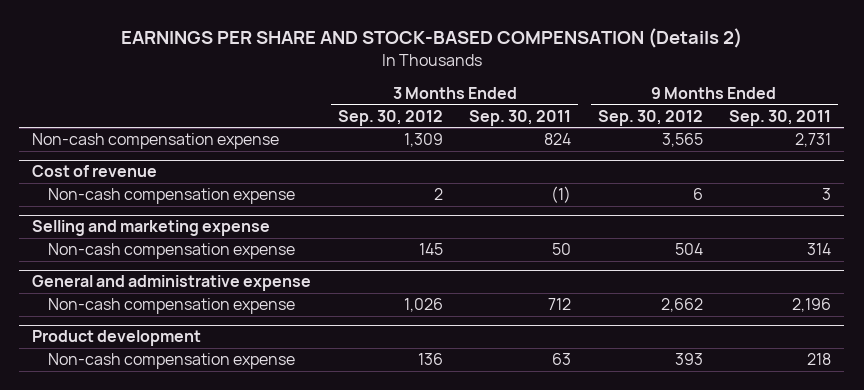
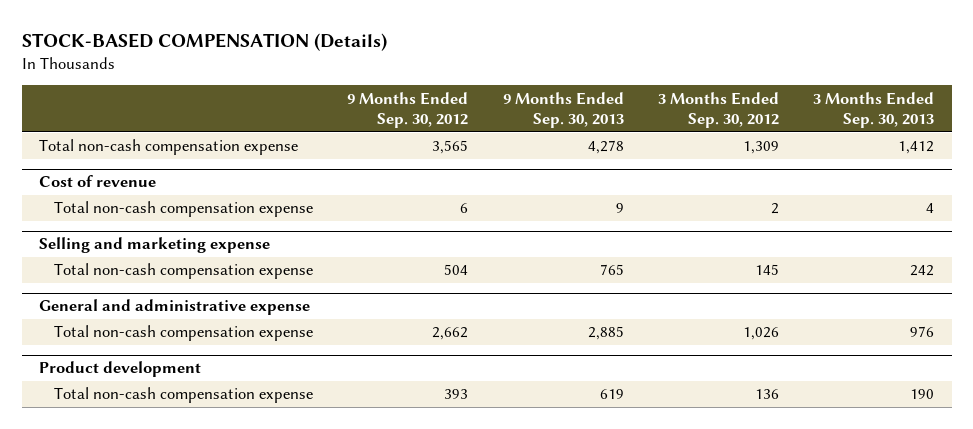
[120,28,742,49] EARNINGS PER SHARE AND STOCK-BASED COMPENSATION (Details 2) -> [21,33,387,52] STOCK-BASED COMPENSATION (Details)
[469,109,572,126] Sep. 30, 2011 -> none
[729,109,832,126] Sep. 30, 2011 -> none
none -> [502,91,624,128] 9 Months Ended Sep. 30, 2013
none -> [813,91,935,128] 3 Months Ended Sep. 30, 2013
[32,133,280,150] Non-cash compensation expense -> [38,139,298,156] Total non-cash compensation expense
[47,188,295,205] Non-cash compensation expense -> [53,201,313,218] Total non-cash compensation expense
[47,243,295,260] Non-cash compensation expense -> [53,263,313,280] Total non-cash compensation expense
[47,298,295,315] Non-cash compensation expense -> [53,325,313,342] Total non-cash compensation expense
[47,353,295,370] Non-cash compensation expense -> [53,387,313,404] Total non-cash compensation expense

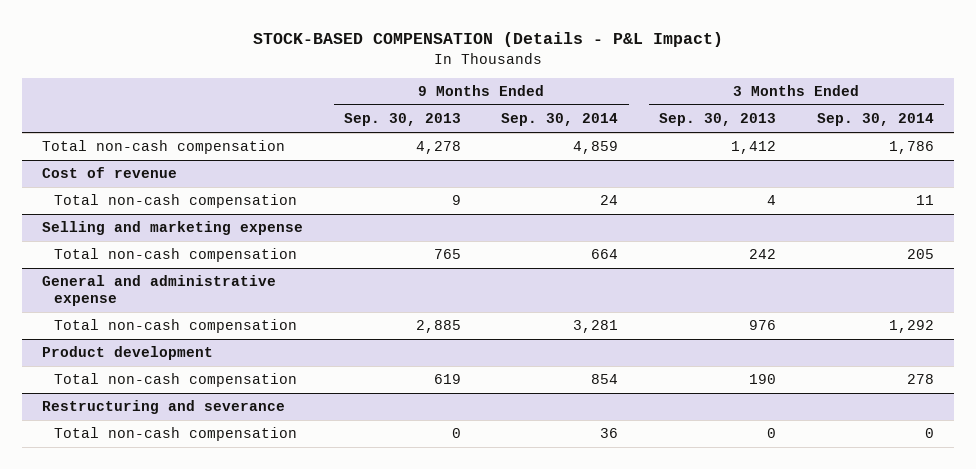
[21,33,387,52] STOCK-BASED COMPENSATION (Details) -> [252,32,723,48] STOCK-BASED COMPENSATION (Details - P&L Impact)
[347,91,469,128] 9 Months Ended Sep. 30, 2012 -> none
[657,91,779,128] 3 Months Ended Sep. 30, 2012 -> none
none -> [501,113,619,127] Sep. 30, 2014
none -> [816,113,934,127] Sep. 30, 2014
[38,139,298,156] Total non-cash compensation expense -> [42,140,286,155] Total non-cash compensation
[53,201,313,218] Total non-cash compensation expense -> [53,194,297,209] Total non-cash compensation
[53,263,313,280] Total non-cash compensation expense -> [53,248,297,263] Total non-cash compensation
[53,325,313,342] Total non-cash compensation expense -> [53,319,297,334] Total non-cash compensation
[53,387,313,404] Total non-cash compensation expense -> [53,373,297,388] Total non-cash compensation
none -> [42,400,286,415] Restructuring and severance
none -> [53,427,297,442] Total non-cash compensation

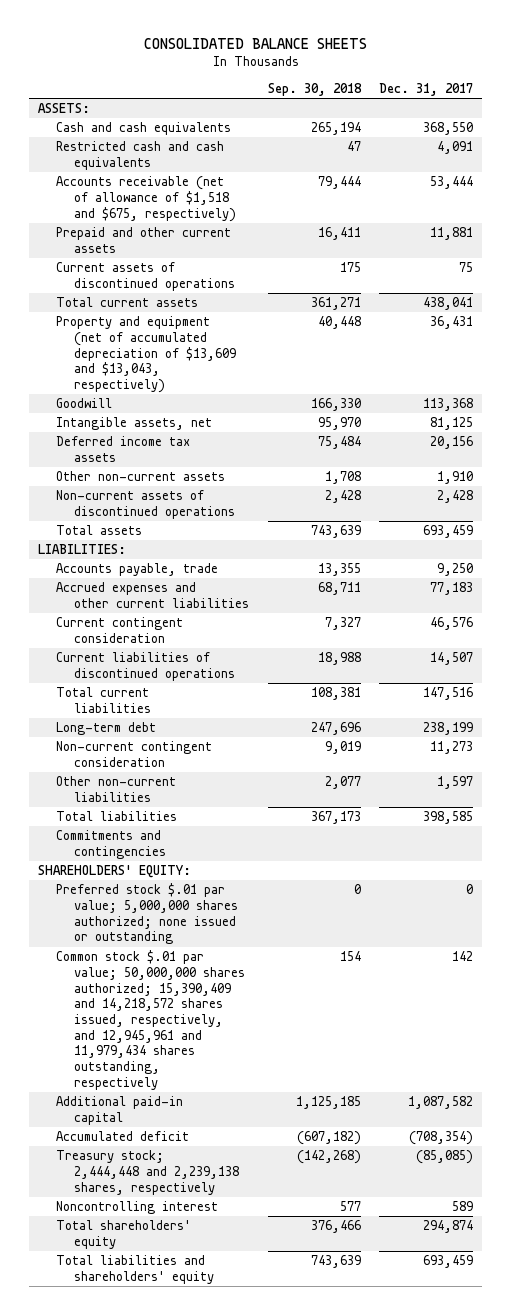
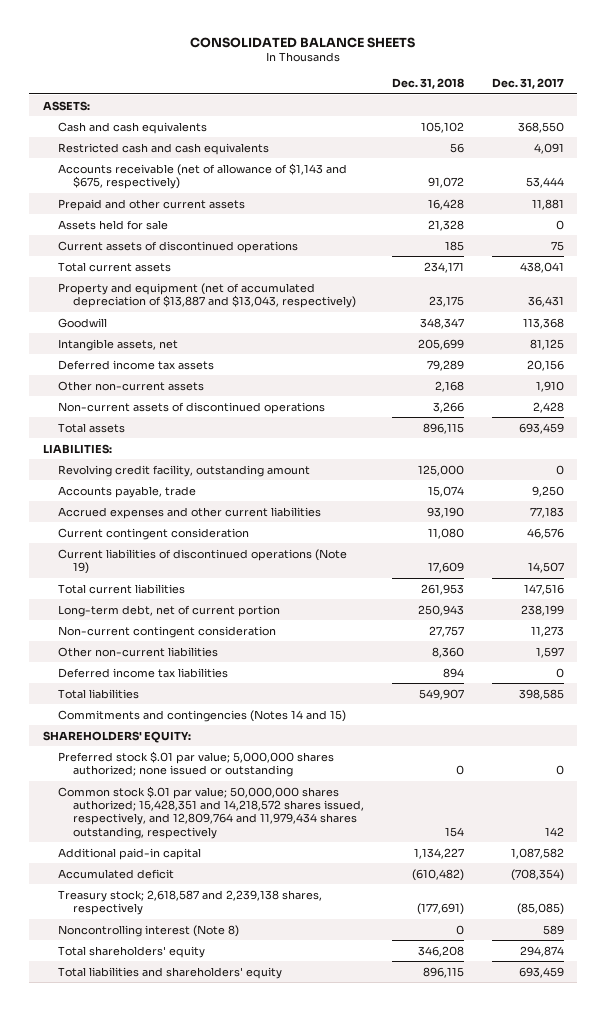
[267,83,362,97] Sep. 30, 2018 -> none
none -> [392,78,465,90] Dec. 31, 2018
[56,176,237,222] Accounts receivable (net of allowance of $1,518 and $675, respectively) -> [58,162,348,190] Accounts receivable (net of allowance of $1,143 and $675, respectively)
none -> [58,219,169,230] Assets held for sale
[56,316,237,393] Property and equipment (net of accumulated depreciation of $13,609 and $13,043, respectively) -> [58,282,357,309] Property and equipment (net of accumulated depreciation of $13,887 and $13,043, respectively)
none -> [58,464,311,477] Revolving credit facility, outstanding amount
[56,652,236,681] Current liabilities of discontinued operations -> [58,548,348,575] Current liabilities of discontinued operations (Note 19)
[56,722,157,736] Long-term debt -> [58,604,281,617] Long-term debt, net of current portion
none -> [58,667,229,678] Deferred income tax liabilities
[56,830,167,859] Commitments and contingencies -> [58,709,347,722] Commitments and contingencies (Notes 14 and 15)
[56,950,246,1090] Common stock $.01 par value; 50,000,000 shares authorized; 15,390,409 and 14,218,572 shares issued, respectively, and 12,945,961 and 11,979,434 shares outstanding, respectively -> [58,785,365,839] Common stock $.01 par value; 50,000,000 shares authorized; 15,428,351 and 14,218,572 shares issued, respectively, and 12,809,764 and 11,979,434 shares outstanding, respectively
[56,1150,240,1195] Treasury stock; 2,444,448 and 2,239,138 shares, respectively -> [58,889,323,916] Treasury stock; 2,618,587 and 2,239,138 shares, respectively
[56,1201,219,1215] Noncontrolling interest -> [58,924,240,937] Noncontrolling interest (Note 8)

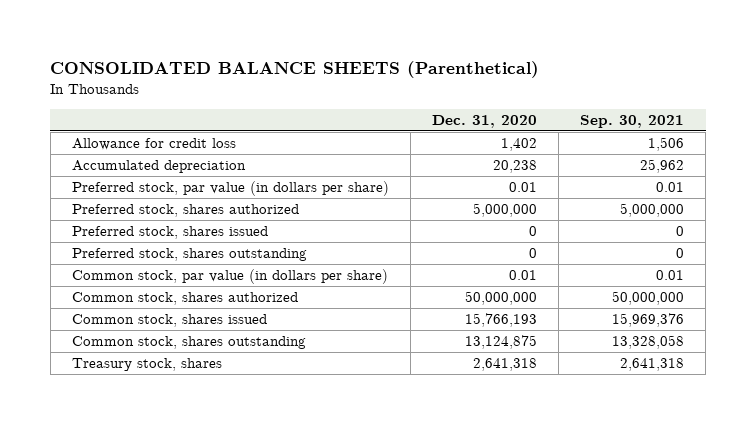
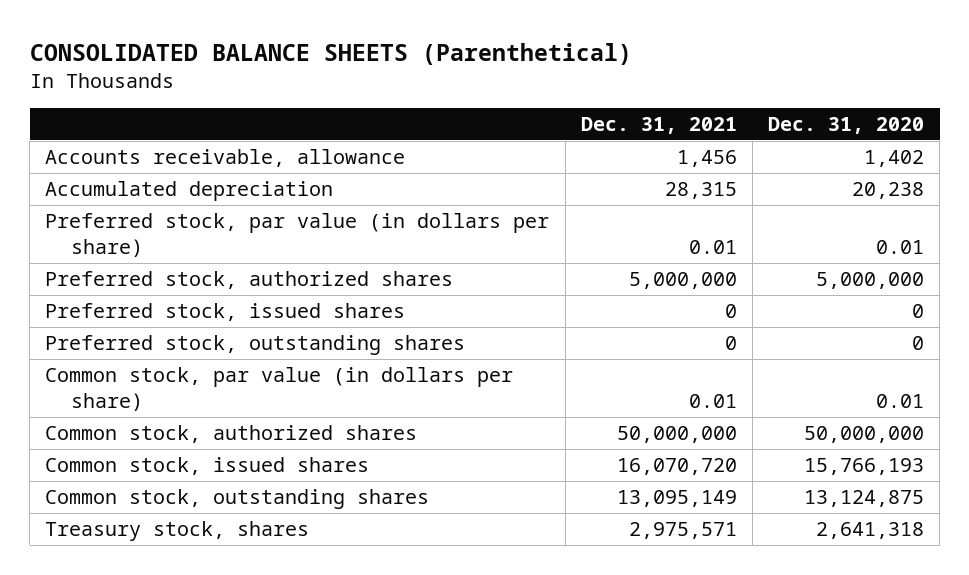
[580,115,685,129] Sep. 30, 2021 -> none
none -> [580,117,737,135] Dec. 31, 2021
[71,138,236,151] Allowance for credit loss -> [45,149,406,168] Accounts receivable, allowance
[71,204,299,218] Preferred stock, shares authorized -> [45,271,454,290] Preferred stock, authorized shares
[71,226,268,240] Preferred stock, shares issued -> [45,303,406,322] Preferred stock, issued shares
[71,248,307,262] Preferred stock, shares outstanding -> [45,335,466,356] Preferred stock, outstanding shares
[71,292,298,306] Common stock, shares authorized -> [45,425,418,444] Common stock, authorized shares
[71,314,267,328] Common stock, shares issued -> [45,457,370,476] Common stock, issued shares
[71,336,306,350] Common stock, shares outstanding -> [45,489,430,510] Common stock, outstanding shares

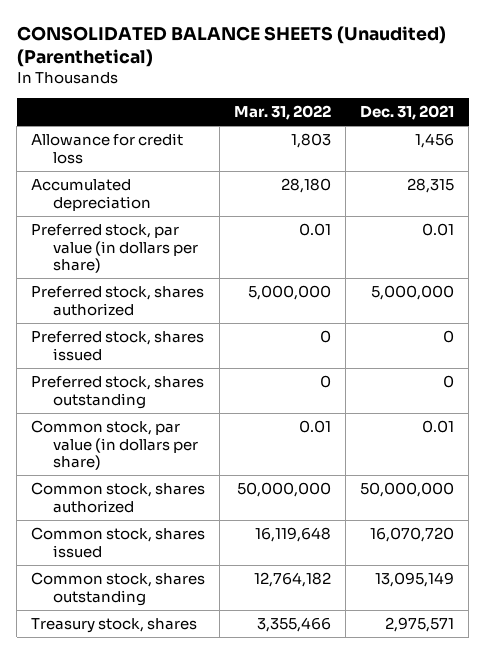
[29,42,632,65] CONSOLIDATED BALANCE SHEETS (Parenthetical) -> [16,25,446,68] CONSOLIDATED BALANCE SHEETS (Unaudited) (Parenthetical)
[768,117,925,135] Dec. 31, 2020 -> none
none -> [234,105,332,121] Mar. 31, 2022
[45,149,406,168] Accounts receivable, allowance -> [31,132,184,164] Allowance for credit loss
[45,271,454,290] Preferred stock, authorized shares -> [31,285,205,316] Preferred stock, shares authorized
[45,303,406,322] Preferred stock, issued shares -> [31,330,205,361] Preferred stock, shares issued
[45,335,466,356] Preferred stock, outstanding shares -> [31,375,205,409] Preferred stock, shares outstanding
[45,425,418,444] Common stock, authorized shares -> [31,481,206,513] Common stock, shares authorized
[45,457,370,476] Common stock, issued shares -> [31,526,206,558] Common stock, shares issued
[45,489,430,510] Common stock, outstanding shares -> [31,571,206,606] Common stock, shares outstanding

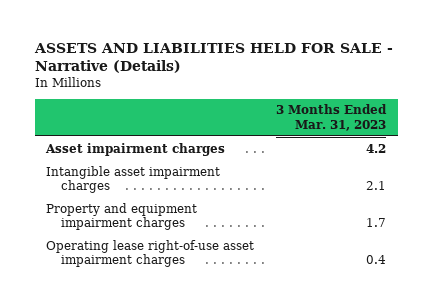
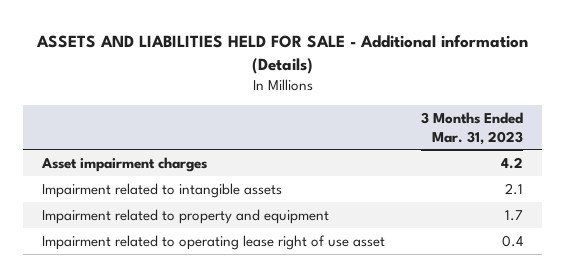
[33,42,393,74] ASSETS AND LIABILITIES HELD FOR SALE - Narrative (Details) -> [35,34,528,74] ASSETS AND LIABILITIES HELD FOR SALE - Additional information (Details)
[46,165,221,193] Intangible asset impairment charges -> [41,182,282,198] Impairment related to intangible assets
[46,202,198,230] Property and equipment impairment charges -> [41,208,329,224] Impairment related to property and equipment
[46,239,255,267] Operating lease right-of-use asset impairment charges -> [41,234,385,250] Impairment related to operating lease right of use asset

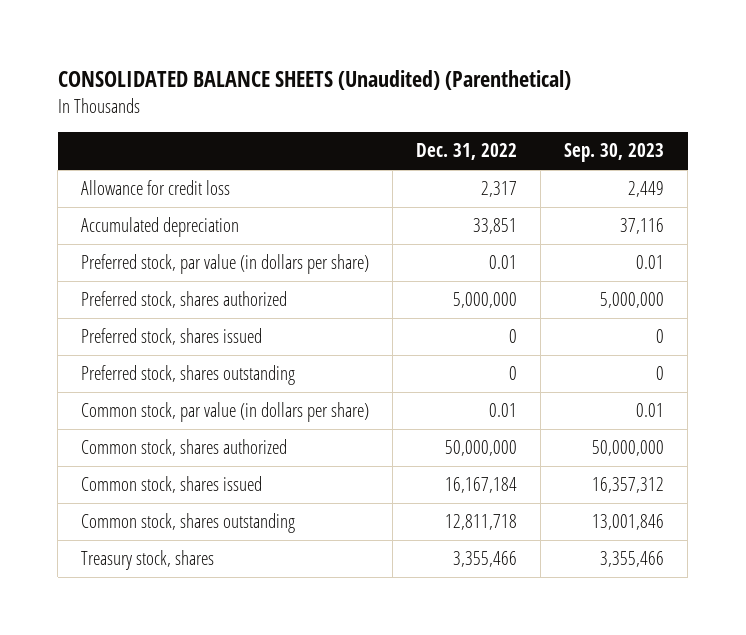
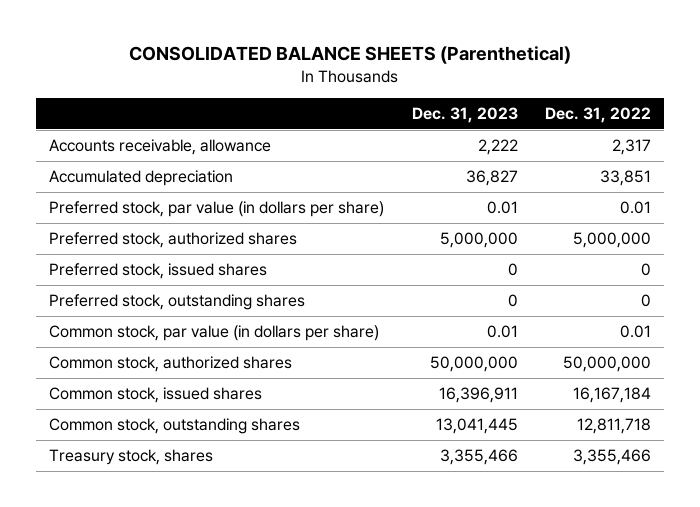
[57,70,571,91] CONSOLIDATED BALANCE SHEETS (Unaudited) (Parenthetical) -> [129,46,572,65] CONSOLIDATED BALANCE SHEETS (Parenthetical)
[564,143,665,163] Sep. 30, 2023 -> none
none -> [411,106,518,123] Dec. 31, 2023
[81,180,231,196] Allowance for credit loss -> [49,139,272,156] Accounts receivable, allowance
[81,291,288,309] Preferred stock, shares authorized -> [49,232,298,249] Preferred stock, authorized shares
[81,328,263,346] Preferred stock, shares issued -> [49,263,268,280] Preferred stock, issued shares
[81,365,296,386] Preferred stock, shares outstanding -> [49,294,306,311] Preferred stock, outstanding shares
[81,439,288,457] Common stock, shares authorized -> [49,356,293,373] Common stock, authorized shares
[81,476,263,494] Common stock, shares issued -> [49,387,263,404] Common stock, issued shares
[81,513,296,534] Common stock, shares outstanding -> [49,418,301,435] Common stock, outstanding shares

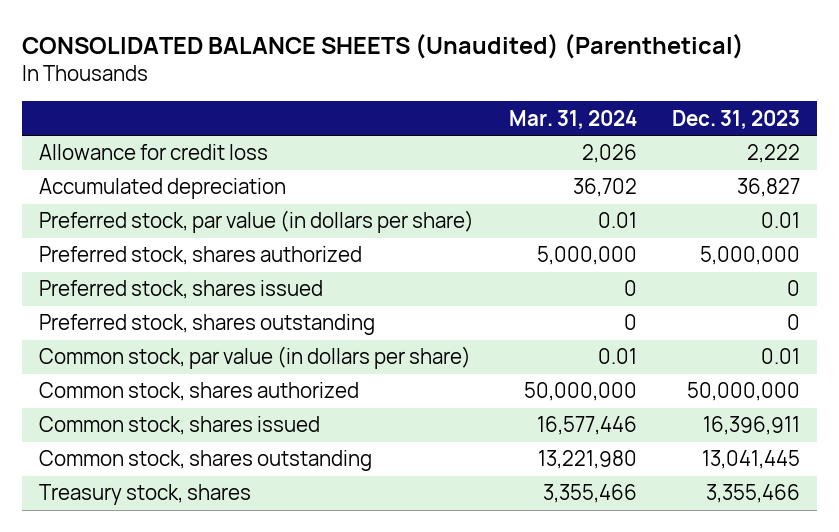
[129,46,572,65] CONSOLIDATED BALANCE SHEETS (Parenthetical) -> [22,33,745,59] CONSOLIDATED BALANCE SHEETS (Unaudited) (Parenthetical)
[544,106,651,123] Dec. 31, 2022 -> none
none -> [509,109,638,129] Mar. 31, 2024
[49,139,272,156] Accounts receivable, allowance -> [39,144,269,161] Allowance for credit loss
[49,232,298,249] Preferred stock, authorized shares -> [39,246,363,266] Preferred stock, shares authorized
[49,263,268,280] Preferred stock, issued shares -> [39,280,324,300] Preferred stock, shares issued
[49,294,306,311] Preferred stock, outstanding shares -> [39,314,376,336] Preferred stock, shares outstanding
[49,356,293,373] Common stock, authorized shares -> [39,382,360,402] Common stock, shares authorized
[49,387,263,404] Common stock, issued shares -> [39,416,321,436] Common stock, shares issued
[49,418,301,435] Common stock, outstanding shares -> [39,450,373,472] Common stock, shares outstanding

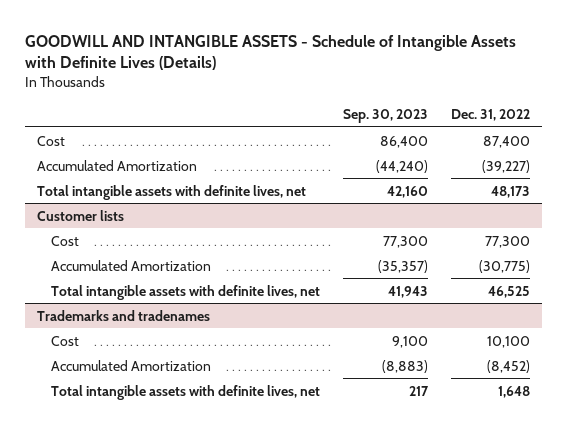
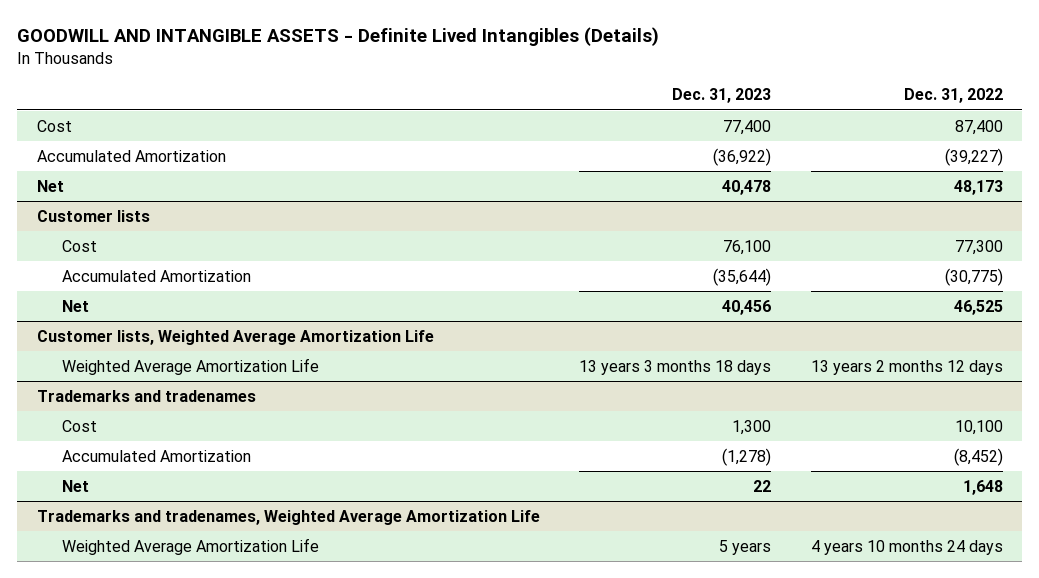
[25,34,517,71] GOODWILL AND INTANGIBLE ASSETS - Schedule of Intangible Assets with Definite Lives (Details) -> [16,26,659,46] GOODWILL AND INTANGIBLE ASSETS - Definite Lived Intangibles (Details)
[342,108,428,123] Sep. 30, 2023 -> none
none -> [672,88,772,104] Dec. 31, 2023
[36,184,306,200] Total intangible assets with definite lives, net -> [36,179,64,192] Net
[50,284,320,300] Total intangible assets with definite lives, net -> [62,299,90,312] Net
none -> [36,329,434,345] Customer lists, Weighted Average Amortization Life
none -> [62,357,320,375] Weighted Average Amortization Life
[50,384,320,400] Total intangible assets with definite lives, net -> [62,479,90,492] Net
none -> [36,509,540,525] Trademarks and tradenames, Weighted Average Amortization Life
none -> [62,537,320,555] Weighted Average Amortization Life

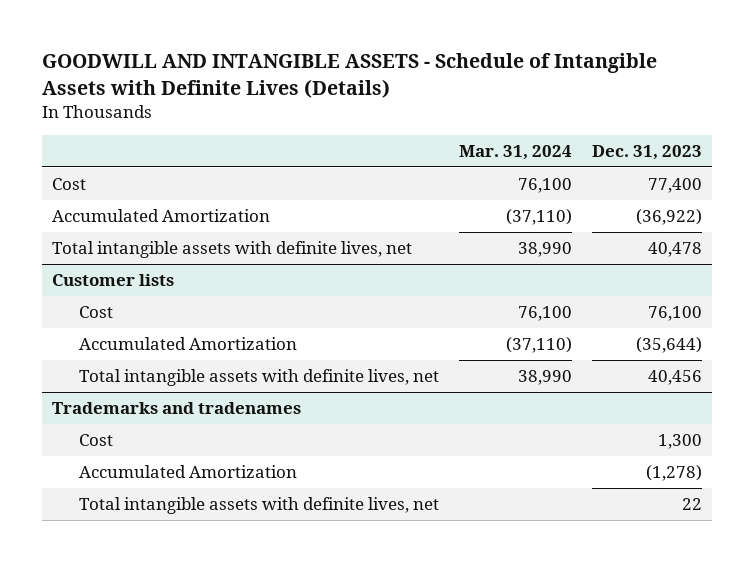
[16,26,659,46] GOODWILL AND INTANGIBLE ASSETS - Definite Lived Intangibles (Details) -> [41,53,657,98] GOODWILL AND INTANGIBLE ASSETS - Schedule of Intangible Assets with Definite Lives (Details)
[903,88,1003,104] Dec. 31, 2022 -> none
none -> [458,144,572,160] Mar. 31, 2024
[36,179,64,192] Net -> [51,240,412,258] Total intangible assets with definite lives, net
[36,329,434,345] Customer lists, Weighted Average Amortization Life -> none
[62,357,320,375] Weighted Average Amortization Life -> none
[62,299,90,312] Net -> [78,368,439,386] Total intangible assets with definite lives, net
[36,509,540,525] Trademarks and tradenames, Weighted Average Amortization Life -> none
[62,537,320,555] Weighted Average Amortization Life -> none
[62,479,90,492] Net -> [78,496,439,514] Total intangible assets with definite lives, net

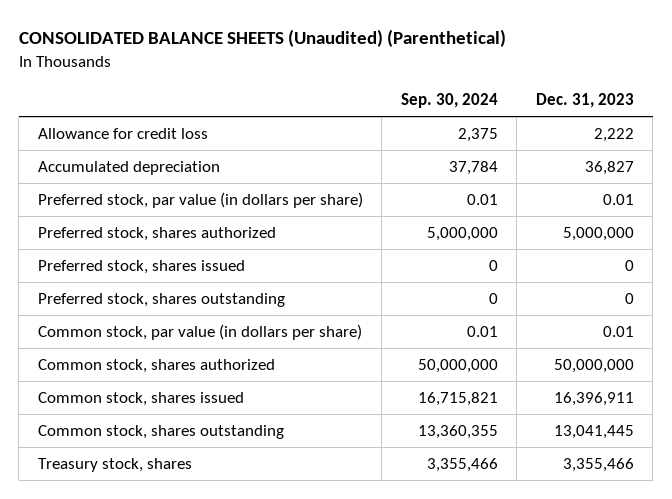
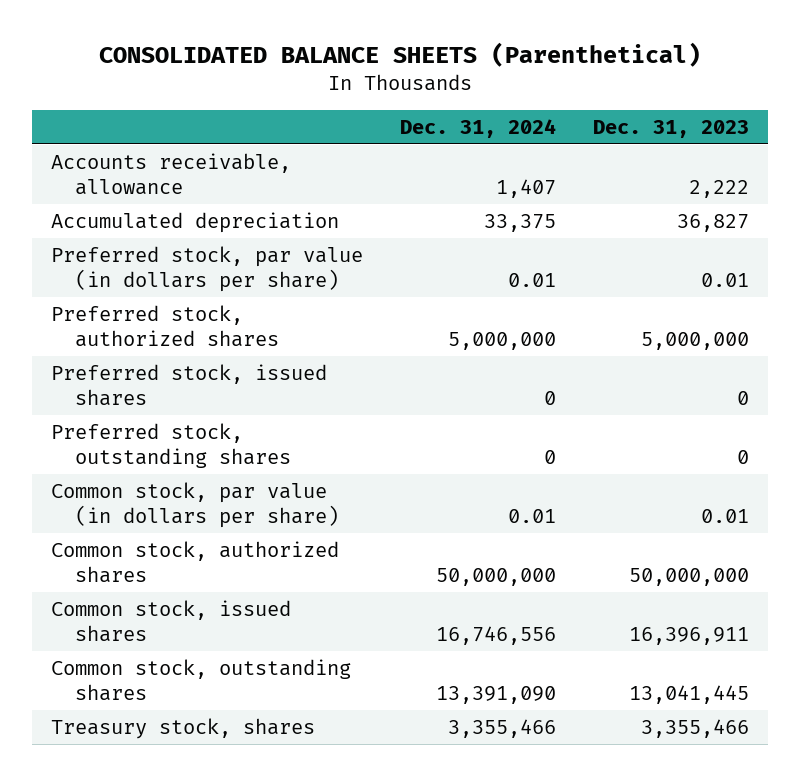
[18,29,506,48] CONSOLIDATED BALANCE SHEETS (Unaudited) (Parenthetical) -> [98,41,701,67] CONSOLIDATED BALANCE SHEETS (Parenthetical)
[400,93,498,109] Sep. 30, 2024 -> none
none -> [399,118,556,138] Dec. 31, 2024
[37,127,208,139] Allowance for credit loss -> [50,152,291,195] Accounts receivable, allowance
[37,226,276,241] Preferred stock, shares authorized -> [50,304,279,347] Preferred stock, authorized shares
[37,259,245,274] Preferred stock, shares issued -> [50,363,327,406] Preferred stock, issued shares
[37,292,285,307] Preferred stock, shares outstanding -> [50,422,291,468] Preferred stock, outstanding shares
[37,358,275,373] Common stock, shares authorized -> [50,540,339,583] Common stock, authorized shares
[37,391,244,406] Common stock, shares issued -> [50,599,291,642] Common stock, issued shares
[37,424,284,439] Common stock, shares outstanding -> [50,658,351,701] Common stock, outstanding shares

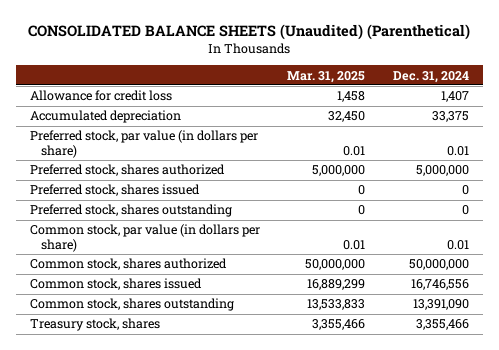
[98,41,701,67] CONSOLIDATED BALANCE SHEETS (Parenthetical) -> [28,23,471,40] CONSOLIDATED BALANCE SHEETS (Unaudited) (Parenthetical)
[593,119,750,138] Dec. 31, 2023 -> none
none -> [287,70,366,83] Mar. 31, 2025
[50,152,291,195] Accounts receivable, allowance -> [29,90,172,102] Allowance for credit loss
[50,304,279,347] Preferred stock, authorized shares -> [29,164,225,177] Preferred stock, shares authorized
[50,363,327,406] Preferred stock, issued shares -> [29,184,200,197] Preferred stock, shares issued
[50,422,291,468] Preferred stock, outstanding shares -> [29,204,232,218] Preferred stock, shares outstanding
[50,540,339,583] Common stock, authorized shares -> [29,258,227,271] Common stock, shares authorized
[50,599,291,642] Common stock, issued shares -> [29,278,202,291] Common stock, shares issued
[50,658,351,701] Common stock, outstanding shares -> [29,298,234,312] Common stock, shares outstanding

